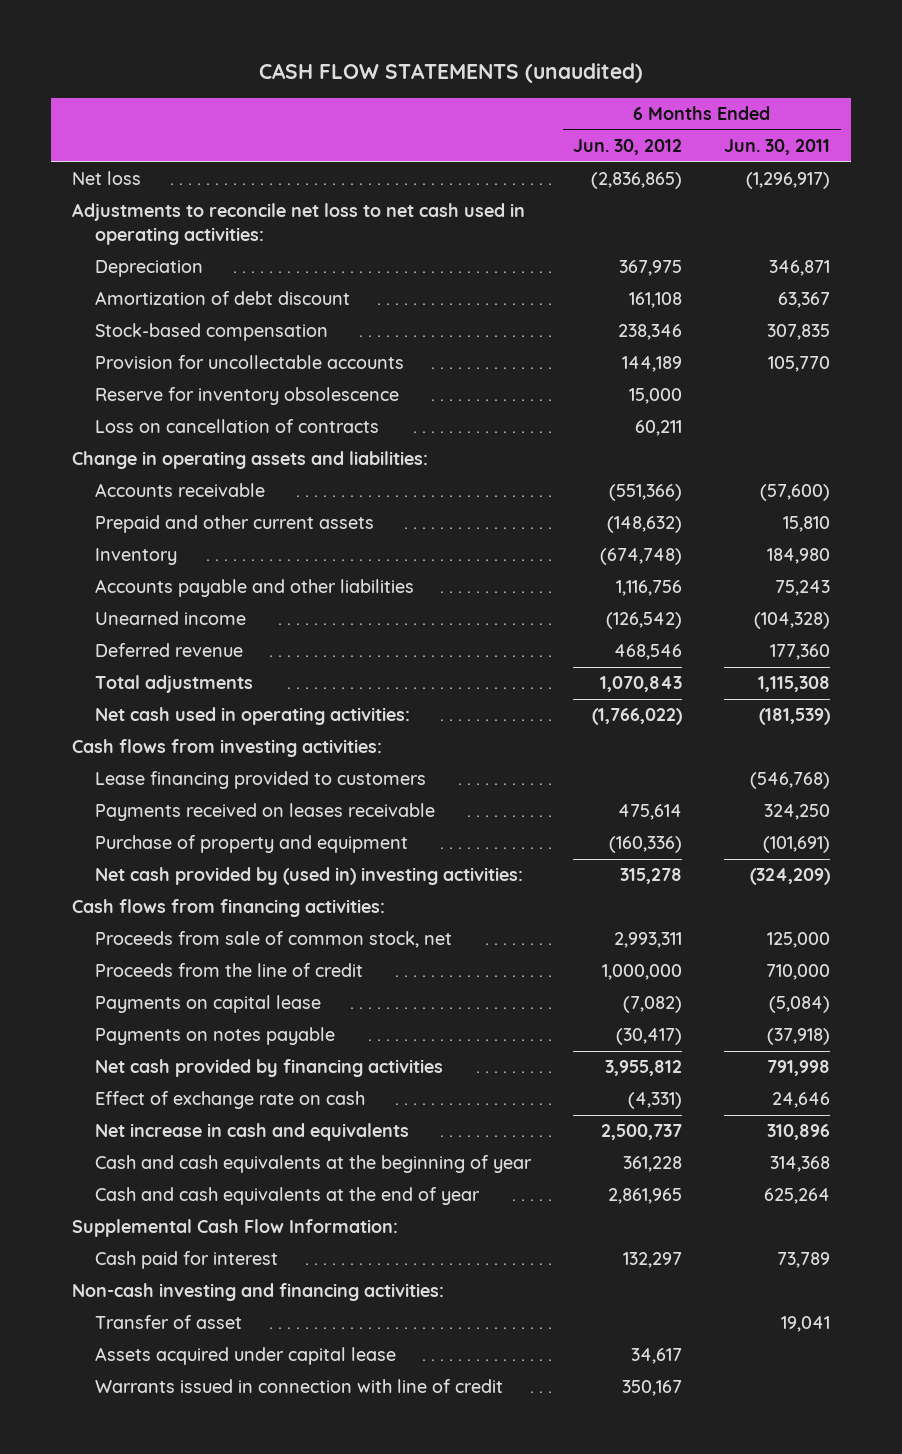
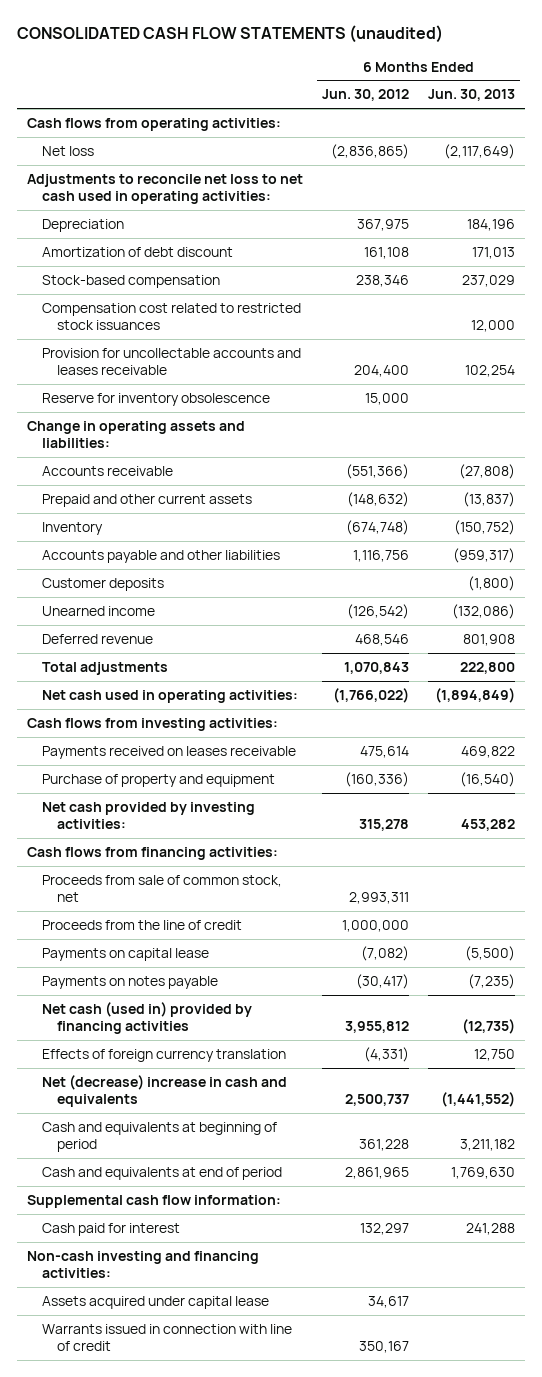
[259,63,644,84] CASH FLOW STATEMENTS (unaudited) -> [16,24,443,43] CONSOLIDATED CASH FLOW STATEMENTS (unaudited)
[724,139,831,156] Jun. 30, 2011 -> none
none -> [428,89,516,102] Jun. 30, 2013
none -> [26,118,281,132] Cash flows from operating activities:
none -> [41,303,301,331] Compensation cost related to restricted stock issuances
[95,355,405,370] Provision for uncollectable accounts -> [41,348,301,376] Provision for uncollectable accounts and leases receivable
[622,356,683,373] 144,189 -> [353,365,409,378] 204,400
[95,419,380,434] Loss on cancellation of contracts -> none
none -> [41,578,164,592] Customer deposits
[95,771,427,790] Lease financing provided to customers -> none
[95,867,524,886] Net cash provided by (used in) investing activities: -> [41,802,255,830] Net cash provided by investing activities:
[95,1059,444,1078] Net cash provided by financing activities -> [41,1002,252,1035] Net cash (used in) provided by financing activities
[95,1091,366,1110] Effect of exchange rate on cash -> [41,1049,286,1063] Effects of foreign currency translation
[95,1123,410,1142] Net increase in cash and equivalents -> [41,1075,287,1108] Net (decrease) increase in cash and equivalents
[95,1155,533,1174] Cash and cash equivalents at the beginning of year -> [41,1122,277,1153] Cash and equivalents at beginning of period
[95,1187,481,1206] Cash and cash equivalents at the end of year -> [41,1167,282,1181] Cash and equivalents at end of period
[72,1219,399,1238] Supplemental Cash Flow Information: -> [26,1195,281,1209] Supplemental cash flow information:
[95,1315,243,1330] Transfer of asset -> none

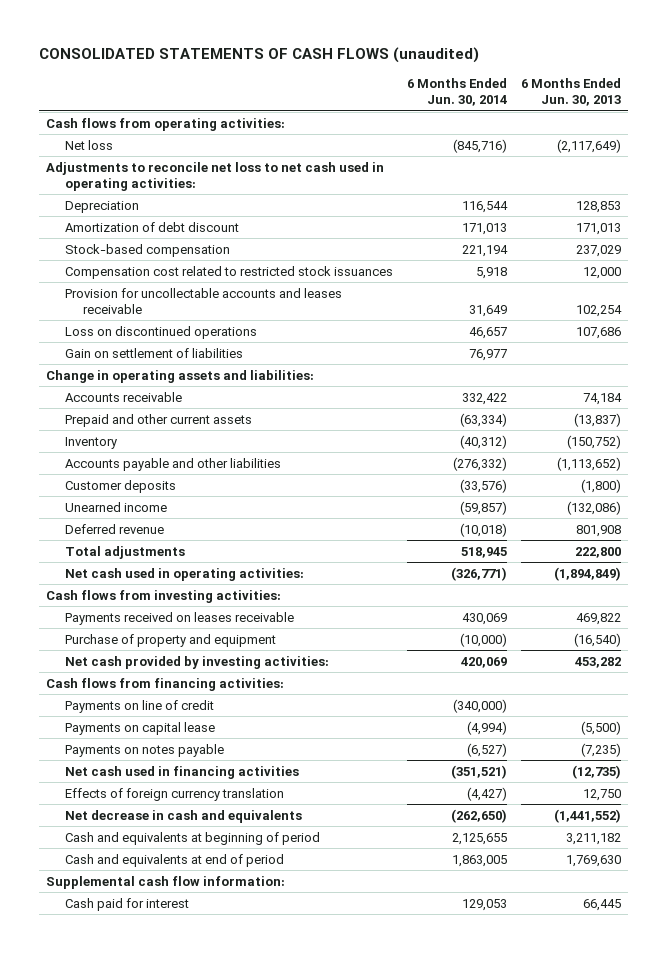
[16,24,443,43] CONSOLIDATED CASH FLOW STATEMENTS (unaudited) -> [38,47,479,64] CONSOLIDATED STATEMENTS OF CASH FLOWS (unaudited)
[321,89,409,102] Jun. 30, 2012 -> none
none -> [406,78,507,107] 6 Months Ended Jun. 30, 2014
[467,219,516,232] 184,196 -> [576,200,622,213] 128,853
[41,393,270,407] Reserve for inventory obsolescence -> none
none -> [64,325,257,339] Loss on discontinued operations
none -> [64,347,243,358] Gain on settlement of liabilities
[459,464,516,480] (27,808) -> [583,392,623,405] 74,184
[453,548,516,564] (959,317) -> [557,456,622,471] (1,113,652)
[41,875,282,903] Proceeds from sale of common stock, net -> none
[41,920,242,931] Proceeds from the line of credit -> none
none -> [64,699,214,713] Payments on line of credit
[41,1002,252,1035] Net cash (used in) provided by financing activities -> [64,765,299,779] Net cash used in financing activities
[41,1075,287,1108] Net (decrease) increase in cash and equivalents -> [64,809,302,823] Net decrease in cash and equivalents
[26,1251,259,1279] Non-cash investing and financing activities: -> none
[41,1296,269,1310] Assets acquired under capital lease -> none
[41,1324,292,1352] Warrants issued in connection with line of credit -> none
[466,1223,516,1236] 241,288 -> [583,898,622,911] 66,445

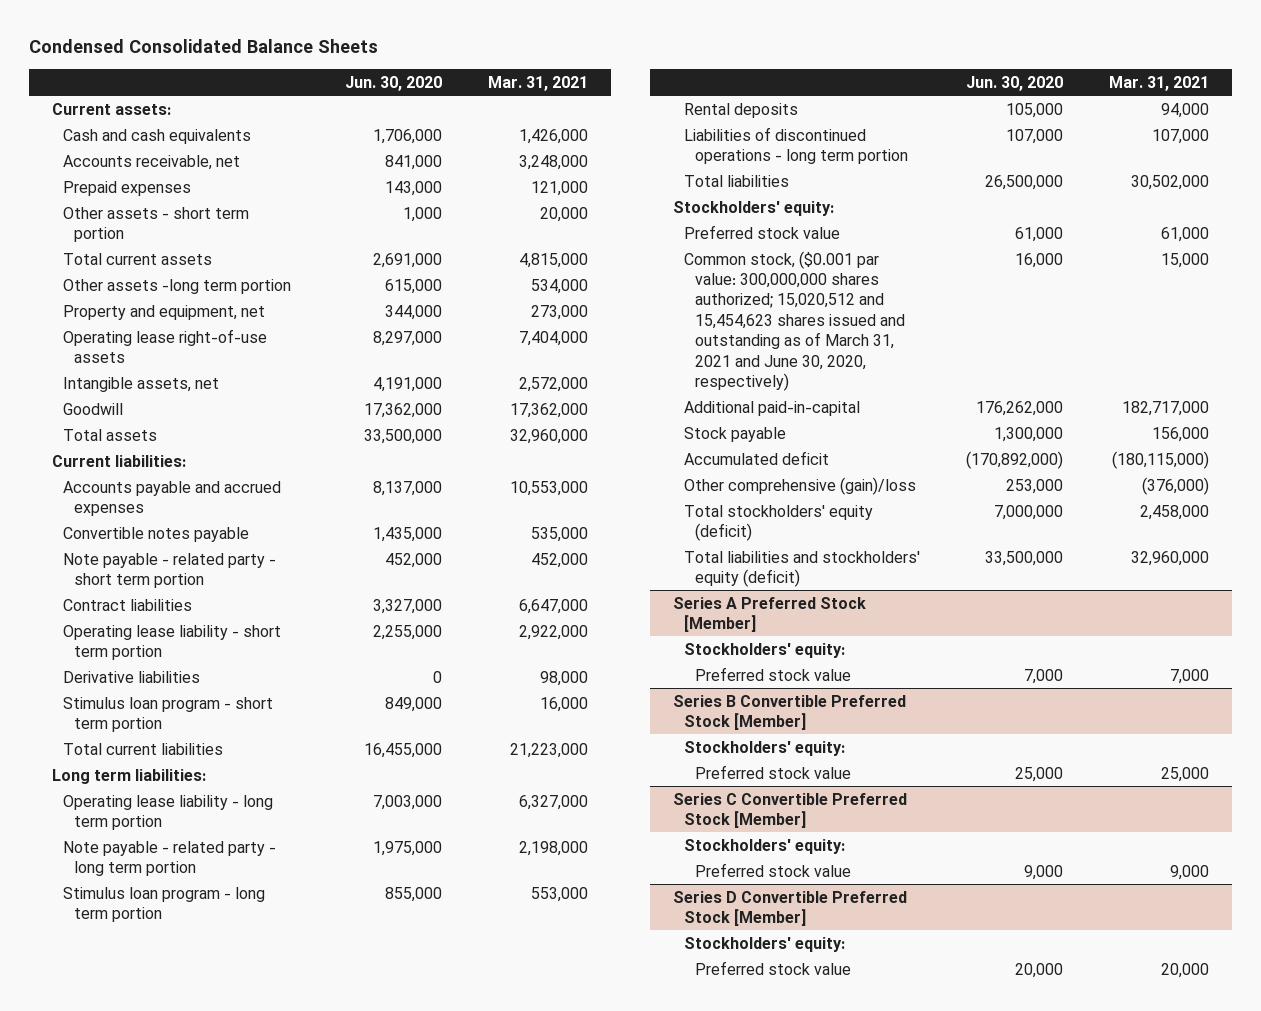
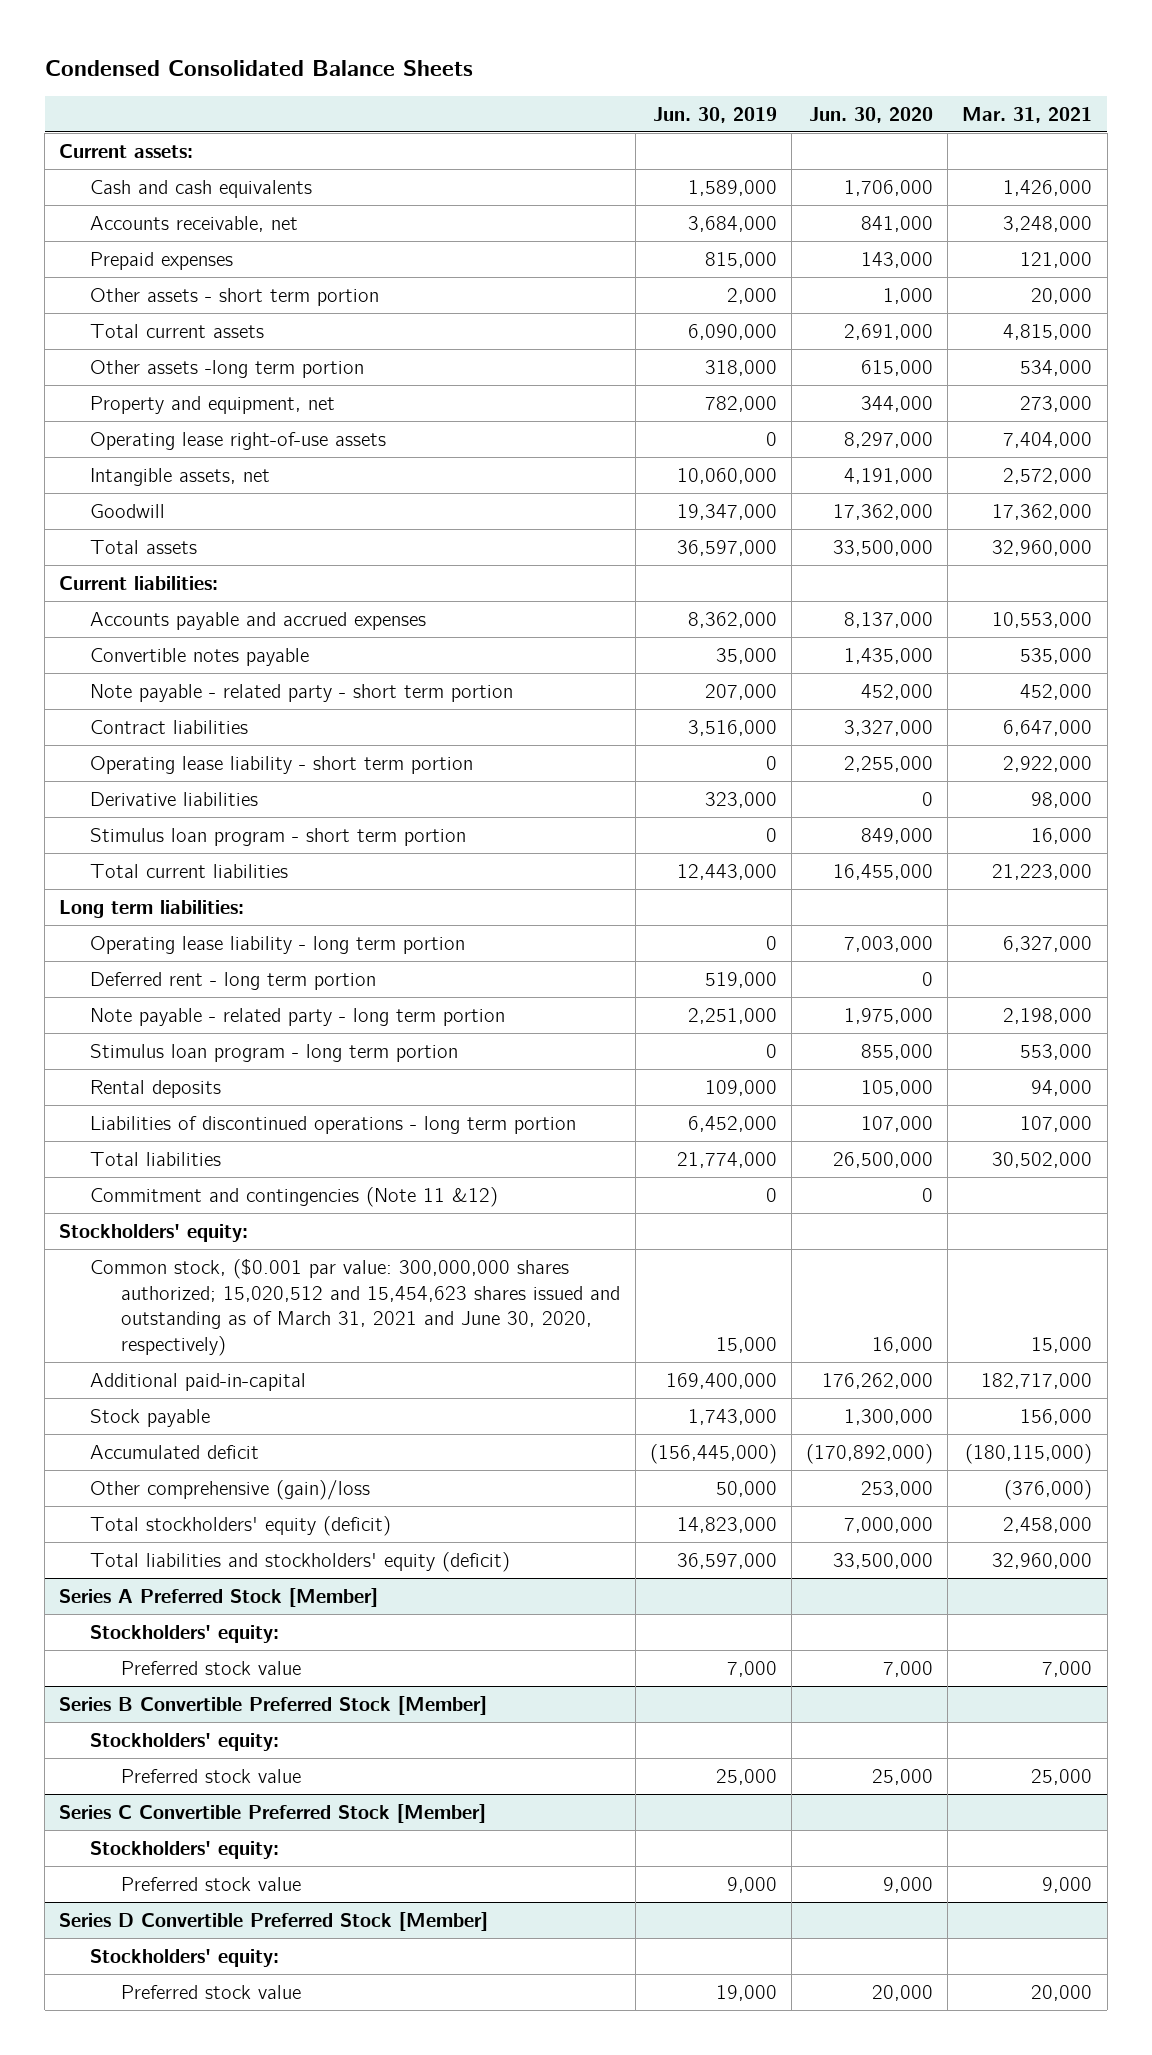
none -> [652,106,777,123] Jun. 30, 2019
none -> [90,971,377,990] Deferred rent - long term portion
none -> [90,1186,499,1207] Commitment and contingencies (Note 11 &12)
[684,224,841,239] Preferred stock value -> none

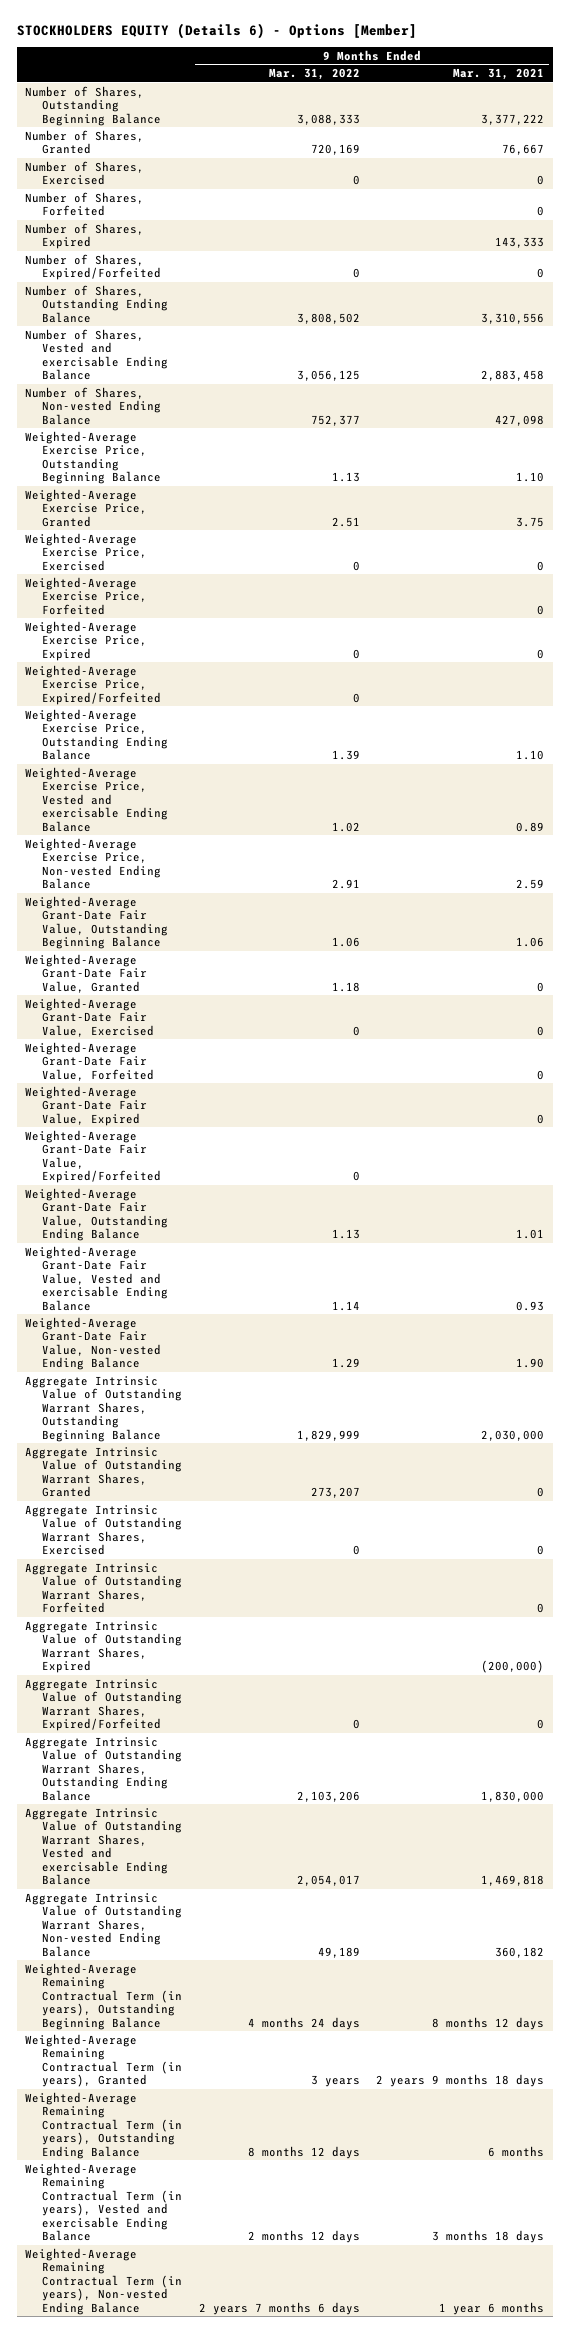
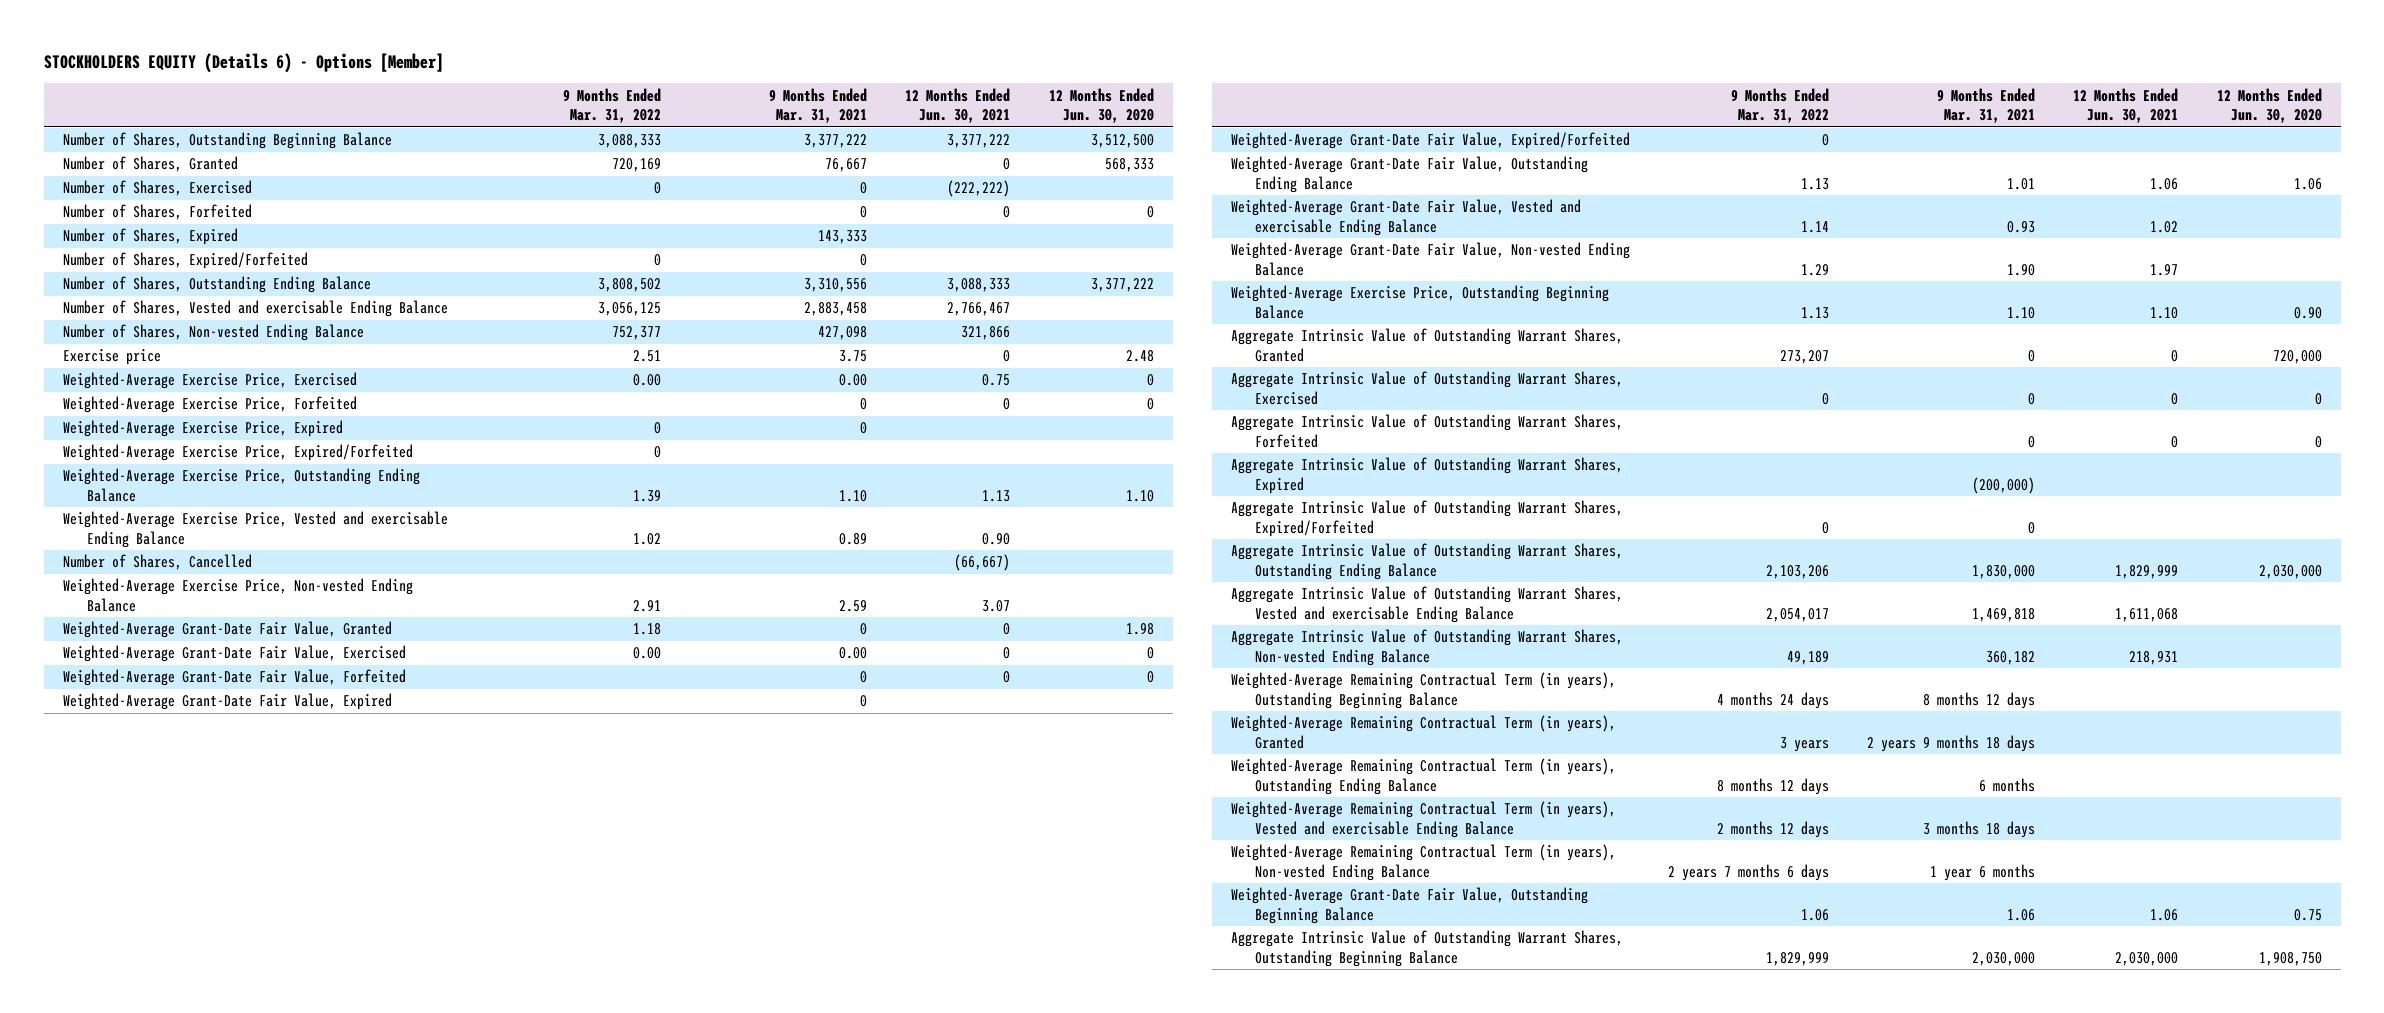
none -> [905,87,1011,124] 12 Months Ended Jun. 30, 2021
none -> [1048,87,1154,124] 12 Months Ended Jun. 30, 2020
[25,488,148,527] Weighted-Average Exercise Price, Granted -> [62,349,161,366] Exercise price
[352,560,360,571] 0 -> [632,374,661,387] 0.00
[537,560,545,571] 0 -> [839,374,868,387] 0.00
none -> [62,554,252,571] Number of Shares, Cancelled
[352,1025,360,1036] 0 -> [632,647,661,660] 0.00
[537,1025,545,1036] 0 -> [839,647,868,660] 0.00
[25,430,162,485] Weighted-Average Exercise Price, Outstanding Beginning Balance -> [1230,285,1609,319] Weighted-Average Exercise Price, Outstanding Beginning Balance
[25,895,169,950] Weighted-Average Grant-Date Fair Value, Outstanding Beginning Balance -> [1230,887,1588,924] Weighted-Average Grant-Date Fair Value, Outstanding Beginning Balance
[25,1375,183,1442] Aggregate Intrinsic Value of Outstanding Warrant Shares, Outstanding Beginning Balance -> [1230,930,1623,967] Aggregate Intrinsic Value of Outstanding Warrant Shares, Outstanding Beginning Balance

